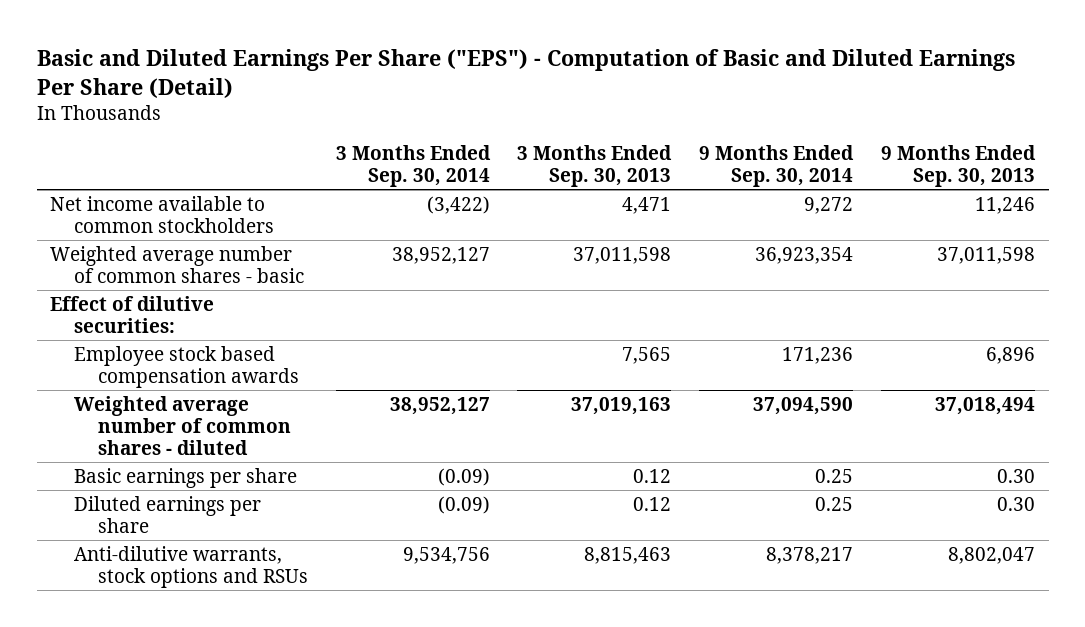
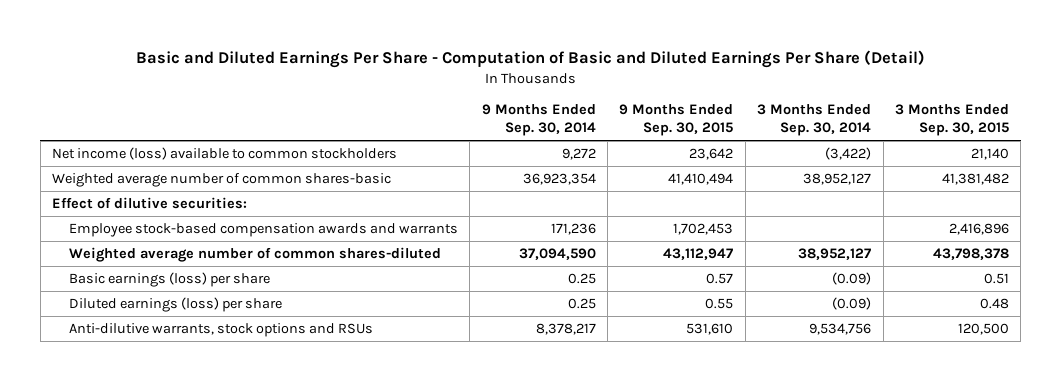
[36,48,1015,98] Basic and Diluted Earnings Per Share ("EPS") - Computation of Basic and Diluted Earnings Per Share (Detail) -> [135,50,925,69] Basic and Diluted Earnings Per Share - Computation of Basic and Diluted Earnings Per Share (Detail)
[517,144,673,188] 3 Months Ended Sep. 30, 2013 -> none
[880,144,1036,188] 9 Months Ended Sep. 30, 2013 -> none
none -> [619,104,734,137] 9 Months Ended Sep. 30, 2015
none -> [894,104,1009,137] 3 Months Ended Sep. 30, 2015
[50,195,275,233] Net income available to common stockholders -> [52,147,398,161] Net income (loss) available to common stockholders
[50,245,305,283] Weighted average number of common shares - basic -> [52,173,392,188] Weighted average number of common shares-basic
[74,345,300,388] Employee stock based compensation awards -> [69,223,459,238] Employee stock-based compensation awards and warrants
[74,395,292,456] Weighted average number of common shares - diluted -> [69,247,442,263] Weighted average number of common shares-diluted
[74,467,298,488] Basic earnings per share -> [69,272,271,288] Basic earnings (loss) per share
[74,495,262,533] Diluted earnings per share -> [69,297,283,313] Diluted earnings (loss) per share

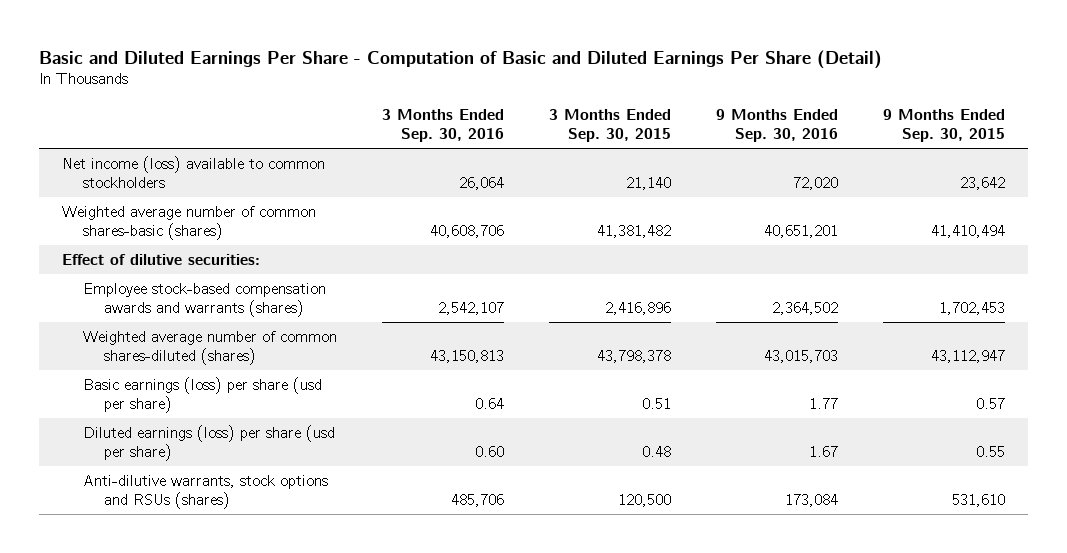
[481,104,596,137] 9 Months Ended Sep. 30, 2014 -> none
[757,104,872,137] 3 Months Ended Sep. 30, 2014 -> none
none -> [382,108,505,142] 3 Months Ended Sep. 30, 2016
none -> [716,108,839,142] 9 Months Ended Sep. 30, 2016
[52,173,392,188] Weighted average number of common shares-basic -> [62,205,317,241] Weighted average number of common shares-basic (shares)
[69,223,459,238] Employee stock-based compensation awards and warrants -> [83,282,327,318] Employee stock-based compensation awards and warrants (shares)
[69,247,442,263] Weighted average number of common shares-diluted -> [83,330,338,366] Weighted average number of common shares-diluted (shares)
[69,272,271,288] Basic earnings (loss) per share -> [83,376,323,414] Basic earnings (loss) per share (usd per share)
[69,297,283,313] Diluted earnings (loss) per share -> [83,424,336,462] Diluted earnings (loss) per share (usd per share)
[69,323,374,338] Anti-dilutive warrants, stock options and RSUs -> [83,474,329,510] Anti-dilutive warrants, stock options and RSUs (shares)

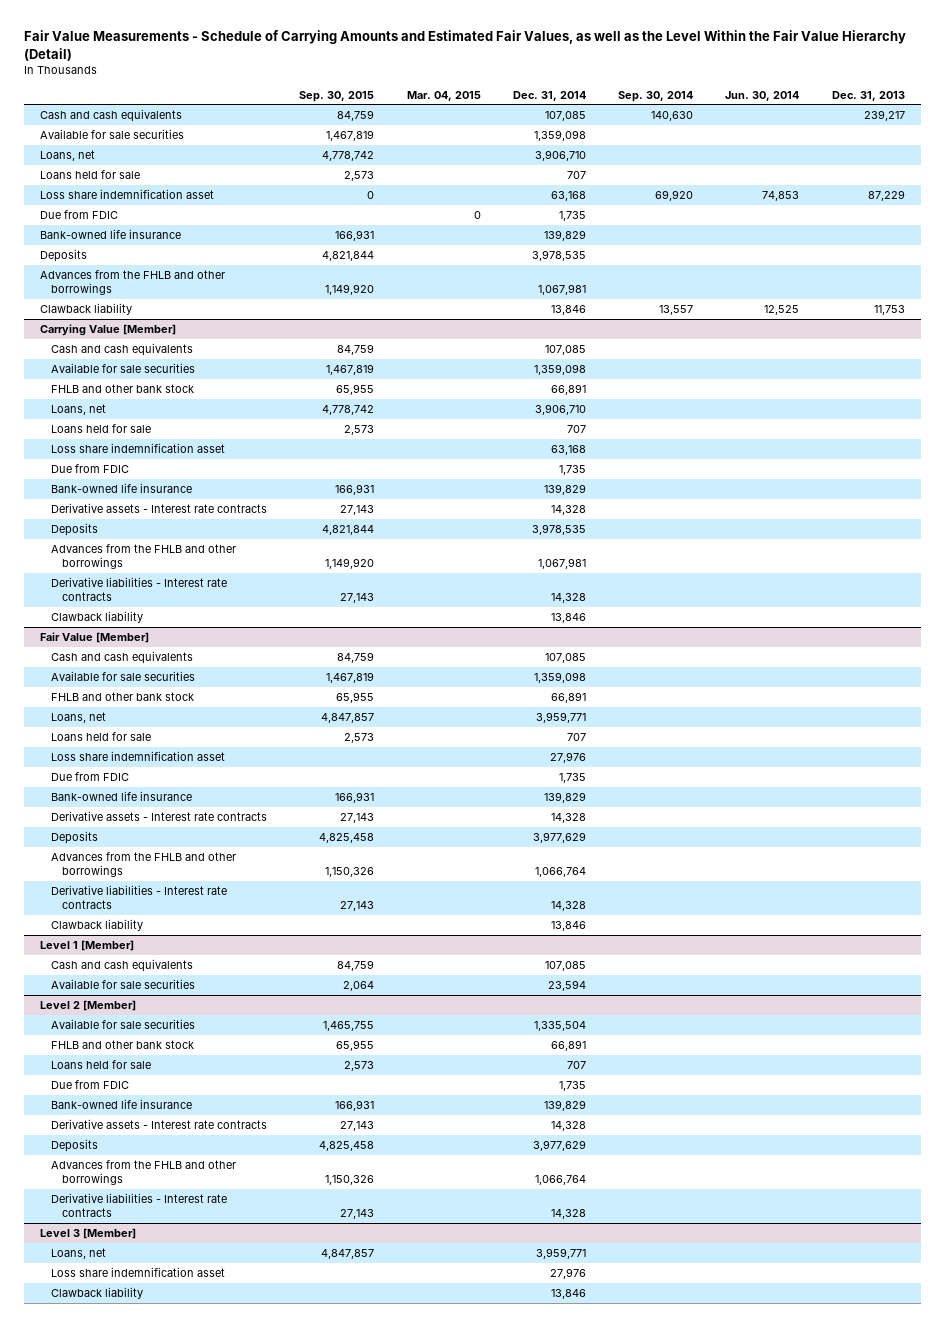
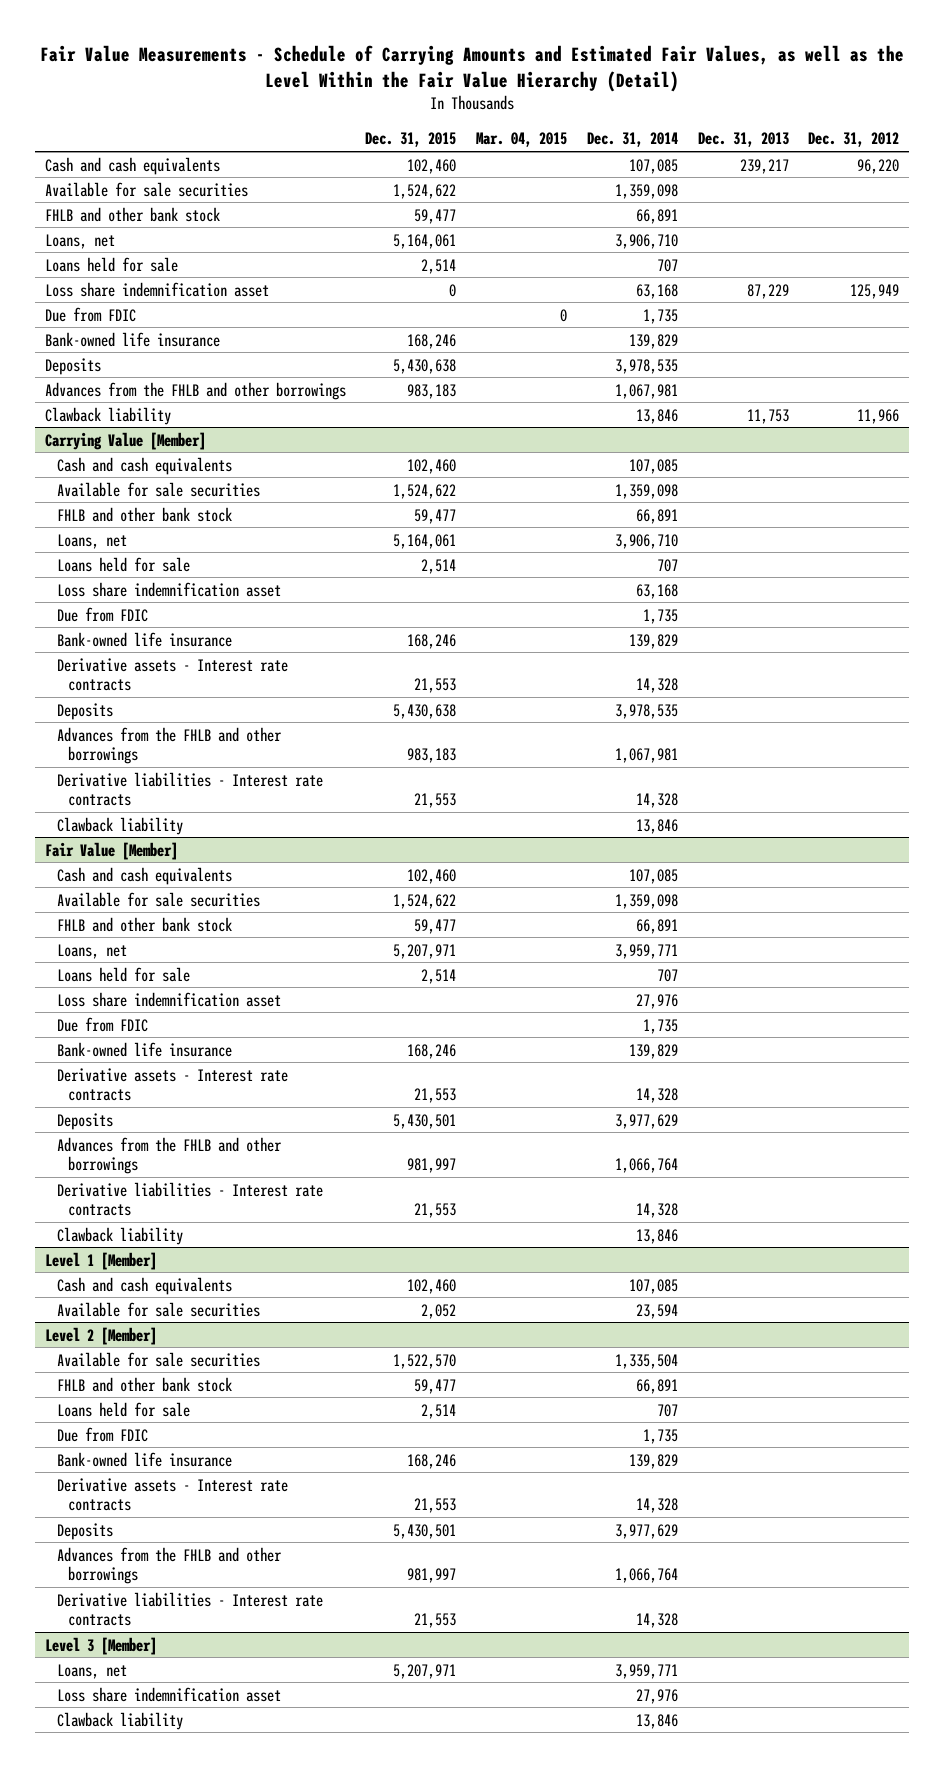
[299,90,375,102] Sep. 30, 2015 -> none
[618,90,694,102] Sep. 30, 2014 -> none
[725,90,800,101] Jun. 30, 2014 -> none
none -> [365,132,457,148] Dec. 31, 2015
none -> [808,132,900,148] Dec. 31, 2012
none -> [44,206,220,222] FHLB and other bank stock

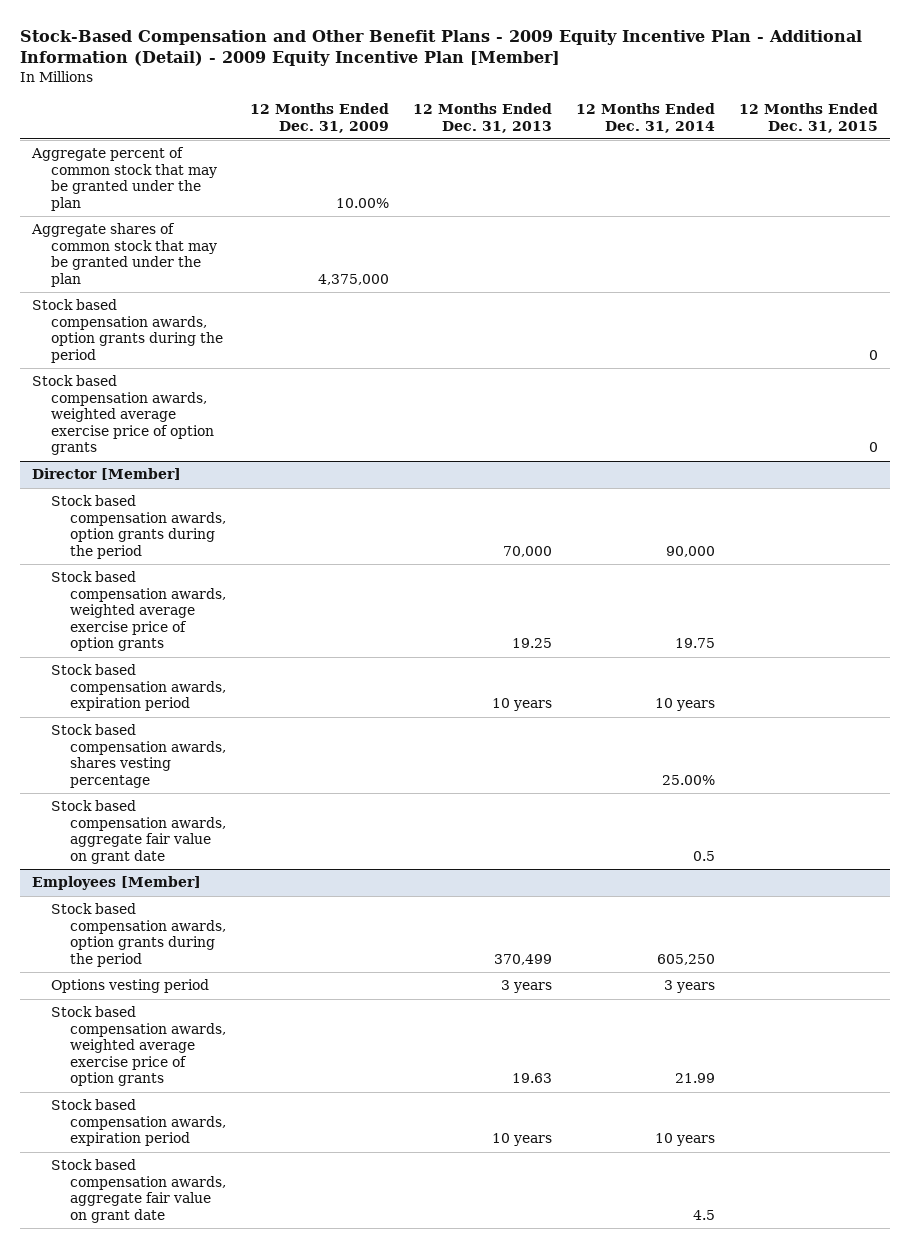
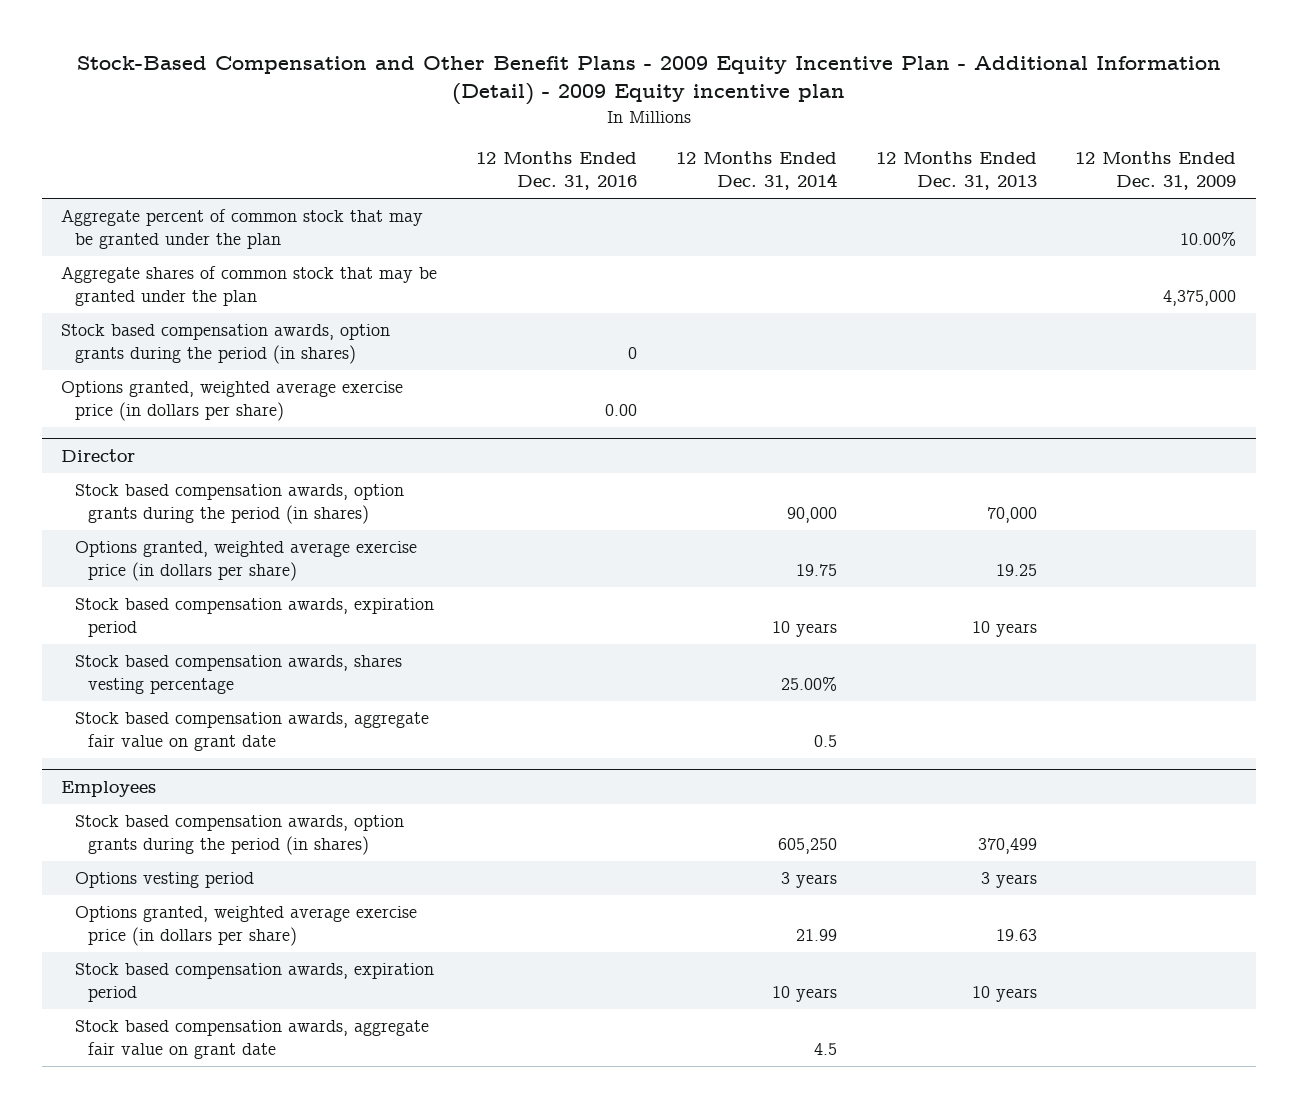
[20,29,863,67] Stock-Based Compensation and Other Benefit Plans - 2009 Equity Incentive Plan - Additional Information (Detail) - 2009 Equity Incentive Plan [Member] -> [76,56,1221,106] Stock-Based Compensation and Other Benefit Plans - 2009 Equity Incentive Plan - Additional Information (Detail) - 2009 Equity incentive plan
[739,103,879,133] 12 Months Ended Dec. 31, 2015 -> none
none -> [476,151,638,191] 12 Months Ended Dec. 31, 2016
[32,299,223,363] Stock based compensation awards, option grants during the period -> [61,324,391,365] Stock based compensation awards, option grants during the period (in shares)
[32,375,214,456] Stock based compensation awards, weighted average exercise price of option grants -> [61,381,404,422] Options granted, weighted average exercise price (in dollars per share)
[32,468,182,481] Director [Member] -> [61,448,136,462] Director
[50,495,226,559] Stock based compensation awards, option grants during the period -> [74,484,404,525] Stock based compensation awards, option grants during the period (in shares)
[50,571,226,652] Stock based compensation awards, weighted average exercise price of option grants -> [74,541,417,582] Options granted, weighted average exercise price (in dollars per share)
[32,876,202,891] Employees [Member] -> [61,780,157,797] Employees
[50,903,226,967] Stock based compensation awards, option grants during the period -> [74,815,404,856] Stock based compensation awards, option grants during the period (in shares)
[50,1006,226,1087] Stock based compensation awards, weighted average exercise price of option grants -> [74,906,417,947] Options granted, weighted average exercise price (in dollars per share)

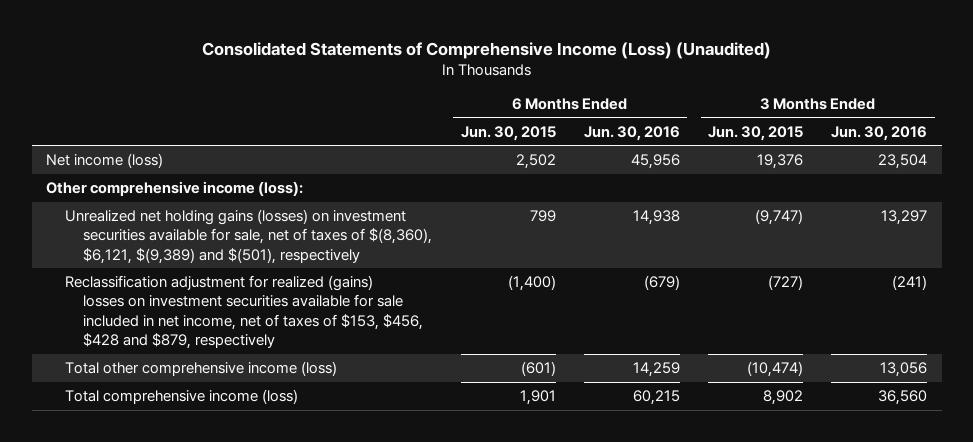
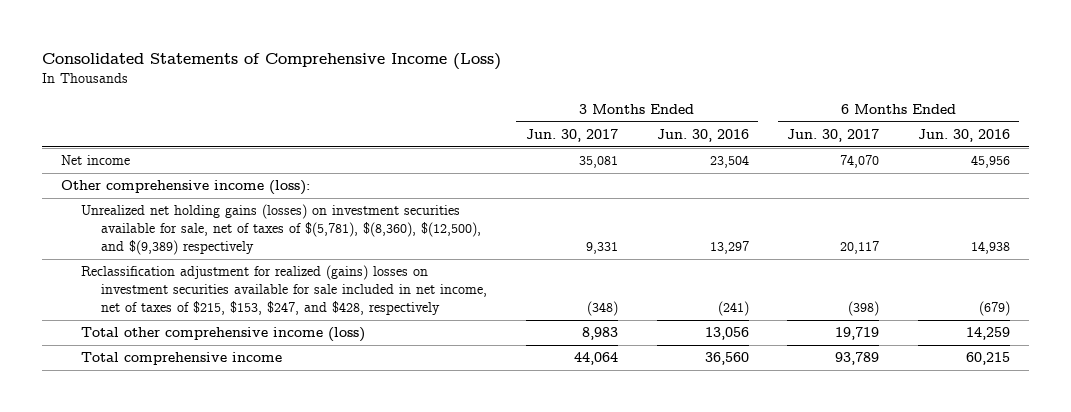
[201,41,771,59] Consolidated Statements of Comprehensive Income (Loss) (Unaudited) -> [42,52,502,70] Consolidated Statements of Comprehensive Income (Loss)
[460,125,556,141] Jun. 30, 2015 -> none
[708,125,804,141] Jun. 30, 2015 -> none
none -> [525,128,618,142] Jun. 30, 2017
none -> [787,128,880,142] Jun. 30, 2017
[45,153,163,169] Net income (loss) -> [61,155,131,166] Net income
[64,209,433,264] Unrealized net holding gains (losses) on investment securities available for sale, net of taxes of $(8,360), $6,121, $(9,389) and $(501), respectively -> [81,204,482,256] Unrealized net holding gains (losses) on investment securities available for sale, net of taxes of $(5,781), $(8,360), $(12,500), and $(9,389) respectively
[64,275,424,350] Reclassification adjustment for realized (gains) losses on investment securities available for sale included in net income, net of taxes of $153, $456, $428 and $879, respectively -> [81,265,488,316] Reclassification adjustment for realized (gains) losses on investment securities available for sale included in net income, net of taxes of $215, $153, $247, and $428, respectively
[64,389,298,405] Total comprehensive income (loss) -> [81,352,283,366] Total comprehensive income

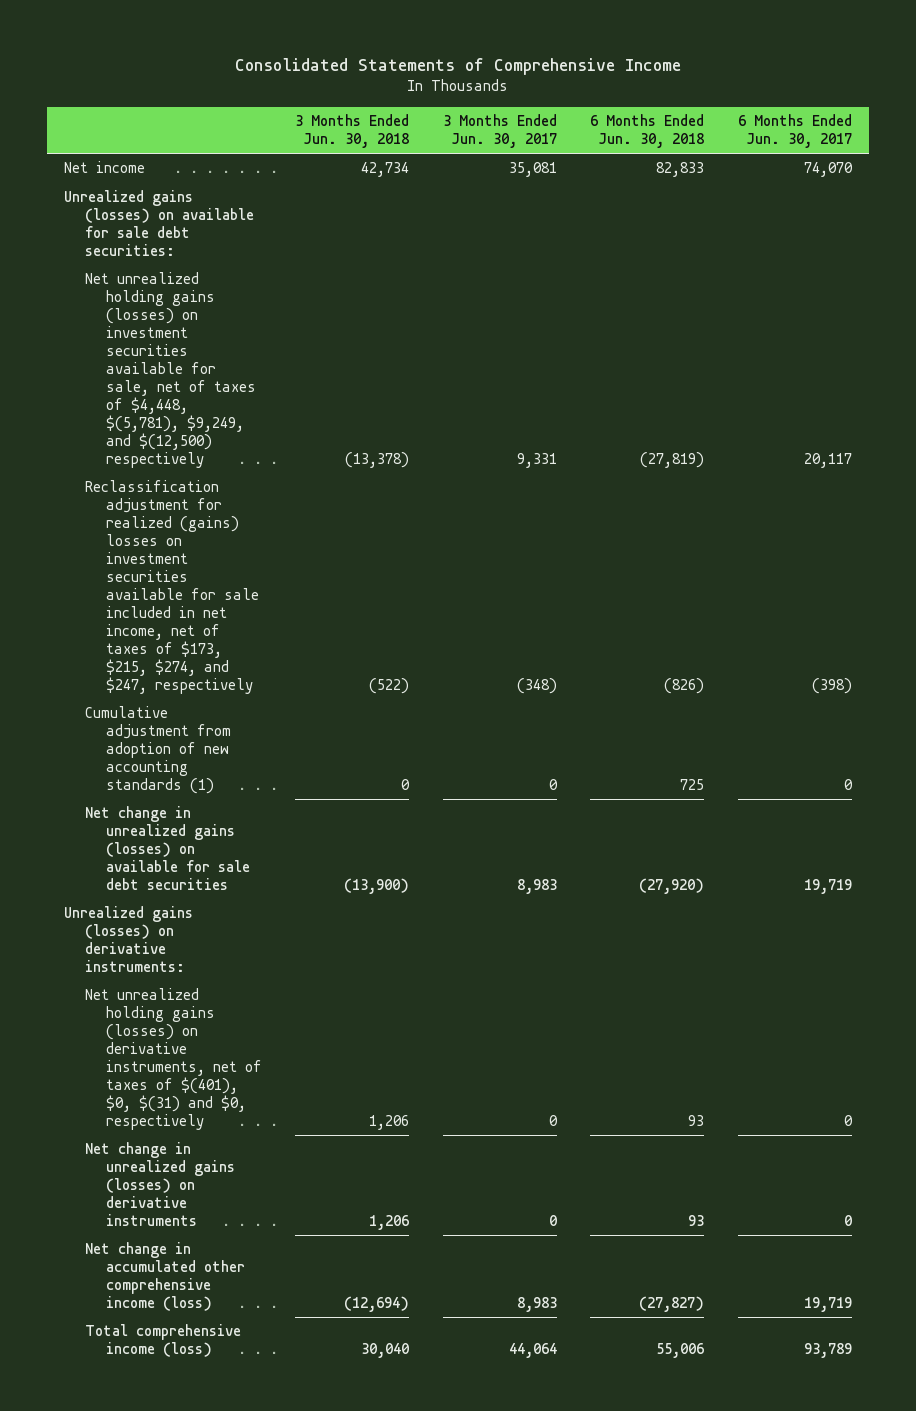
[42,52,502,70] Consolidated Statements of Comprehensive Income (Loss) -> [235,57,682,75] Consolidated Statements of Comprehensive Income
[656,128,749,142] Jun. 30, 2016 -> none
[917,128,1010,142] Jun. 30, 2016 -> none
none -> [295,114,410,149] 3 Months Ended Jun. 30, 2018
none -> [590,114,705,149] 6 Months Ended Jun. 30, 2018
[61,180,311,196] Other comprehensive income (loss): -> none
none -> [64,190,254,257] Unrealized gains (losses) on available for sale debt securities:
[81,204,482,256] Unrealized net holding gains (losses) on investment securities available for sale, net of taxes of $(5,781), $(8,360), $(12,500), and $(9,389) respectively -> [84,272,256,469] Net unrealized holding gains (losses) on investment securities available for sale, net of taxes of $4,448, $(5,781), $9,249, and $(12,500) respectively
[81,265,488,316] Reclassification adjustment for realized (gains) losses on investment securities available for sale included in net income, net of taxes of $215, $153, $247, and $428, respectively -> [84,480,259,695] Reclassification adjustment for realized (gains) losses on investment securities available for sale included in net income, net of taxes of $173, $215, $274, and $247, respectively
none -> [84,706,231,795] Cumulative adjustment from adoption of new accounting standards (1)
none -> [84,806,250,891] Net change in unrealized gains (losses) on available for sale debt securities
none -> [64,906,194,973] Unrealized gains (losses) on derivative instruments:
none -> [84,988,262,1131] Net unrealized holding gains (losses) on derivative instruments, net of taxes of $(401), $0, $(31) and $0, respectively
none -> [84,1142,235,1227] Net change in unrealized gains (losses) on derivative instruments
[81,327,366,343] Total other comprehensive income (loss) -> [84,1242,245,1312] Net change in accumulated other comprehensive income (loss)
[81,352,283,366] Total comprehensive income -> [84,1324,241,1358] Total comprehensive income (loss)

